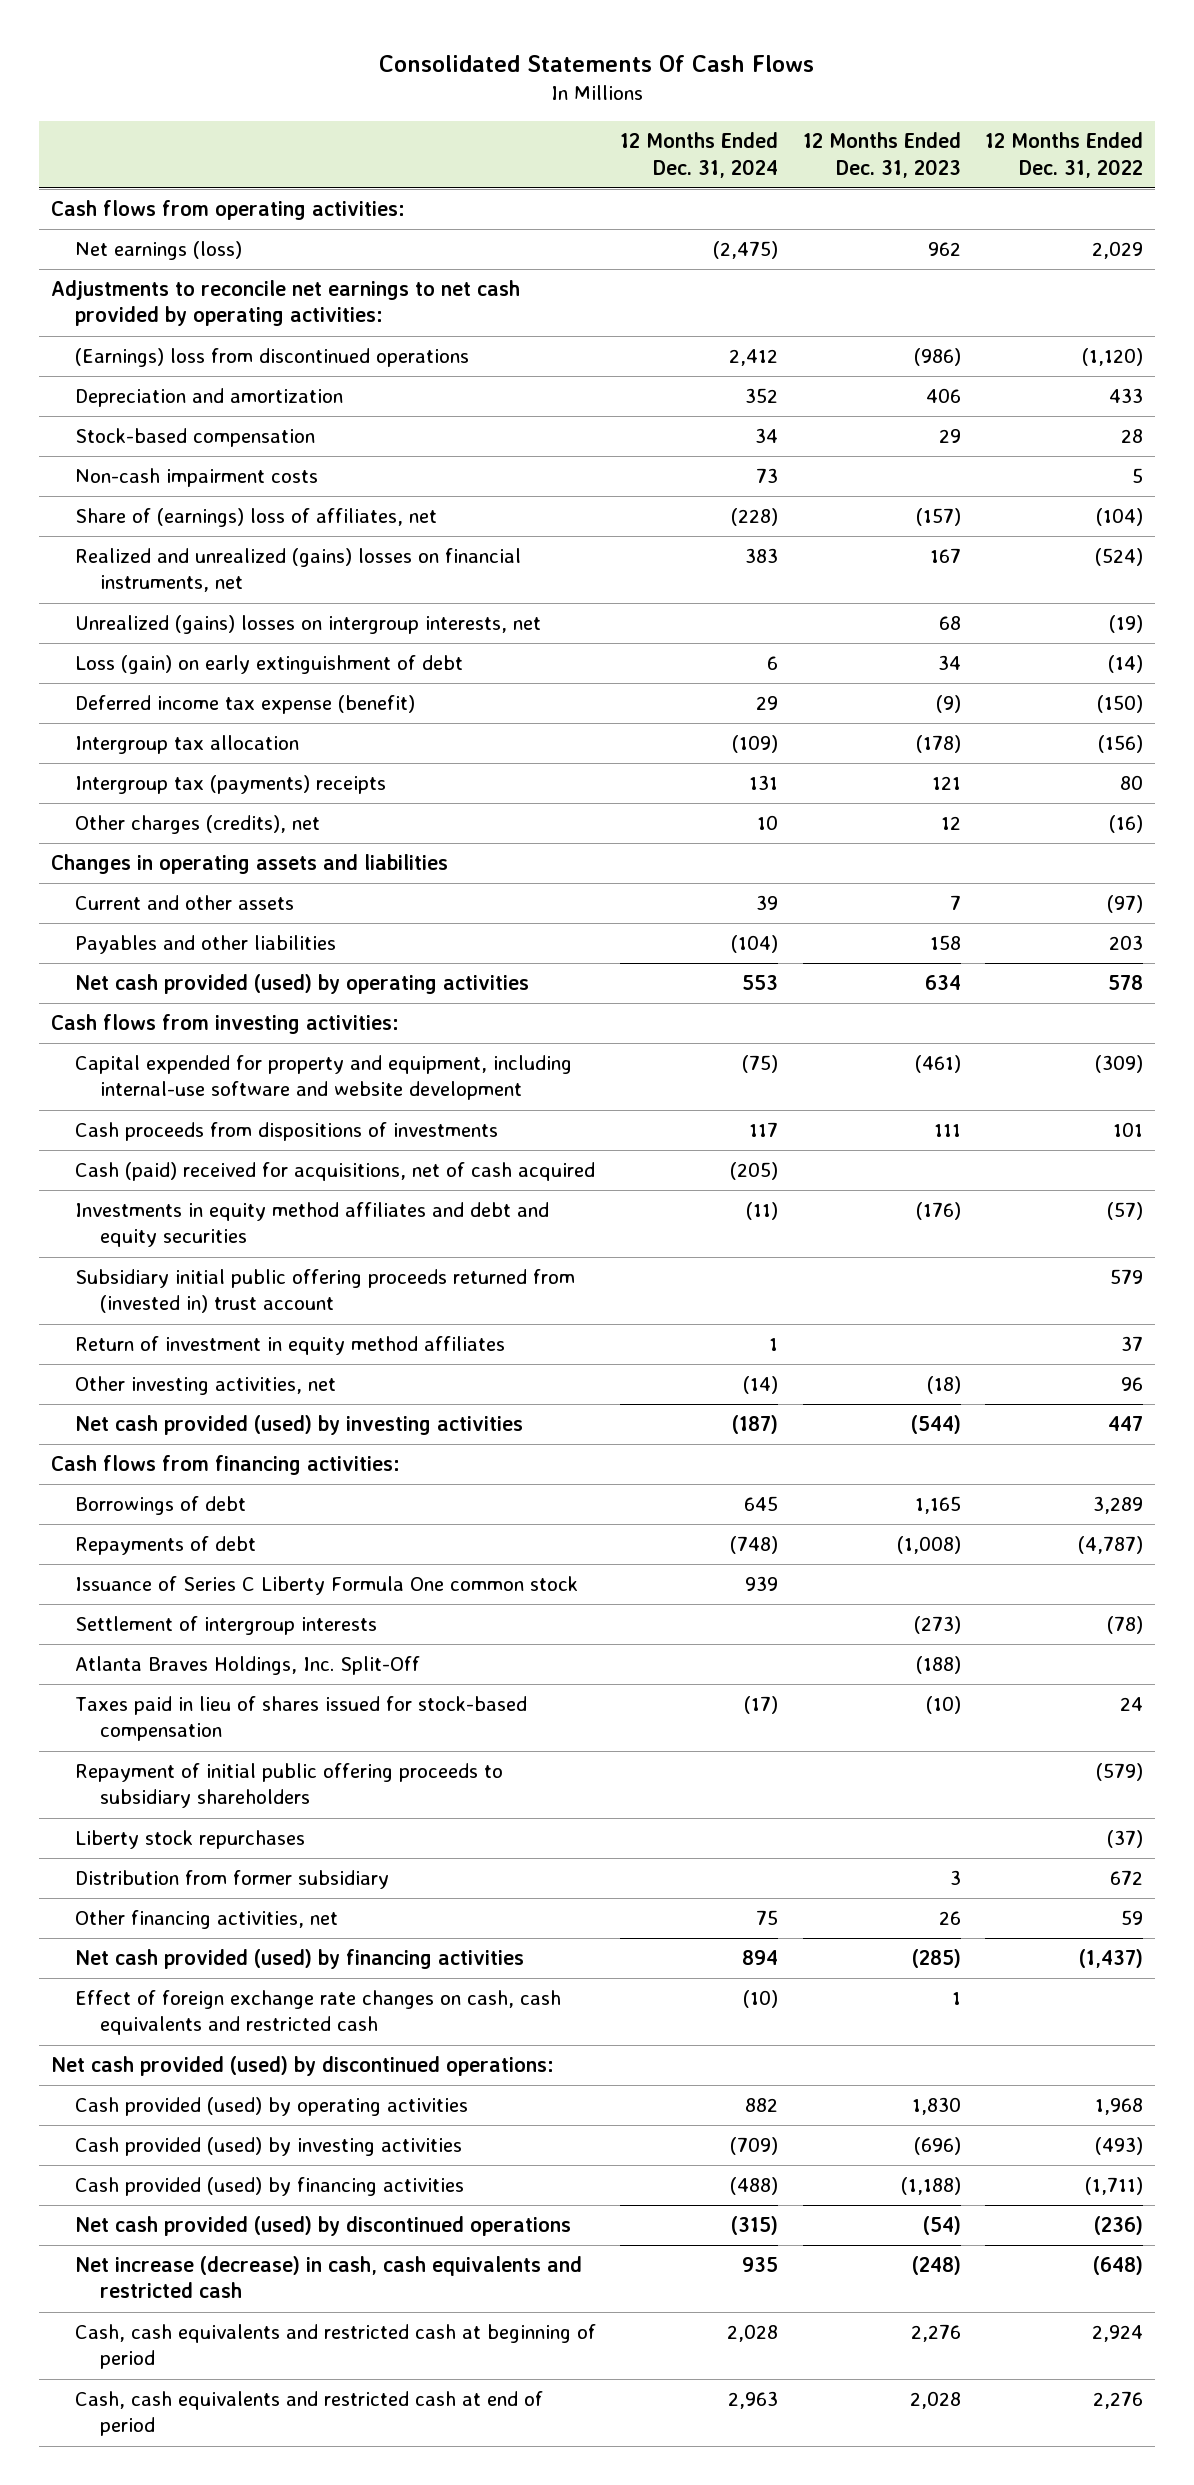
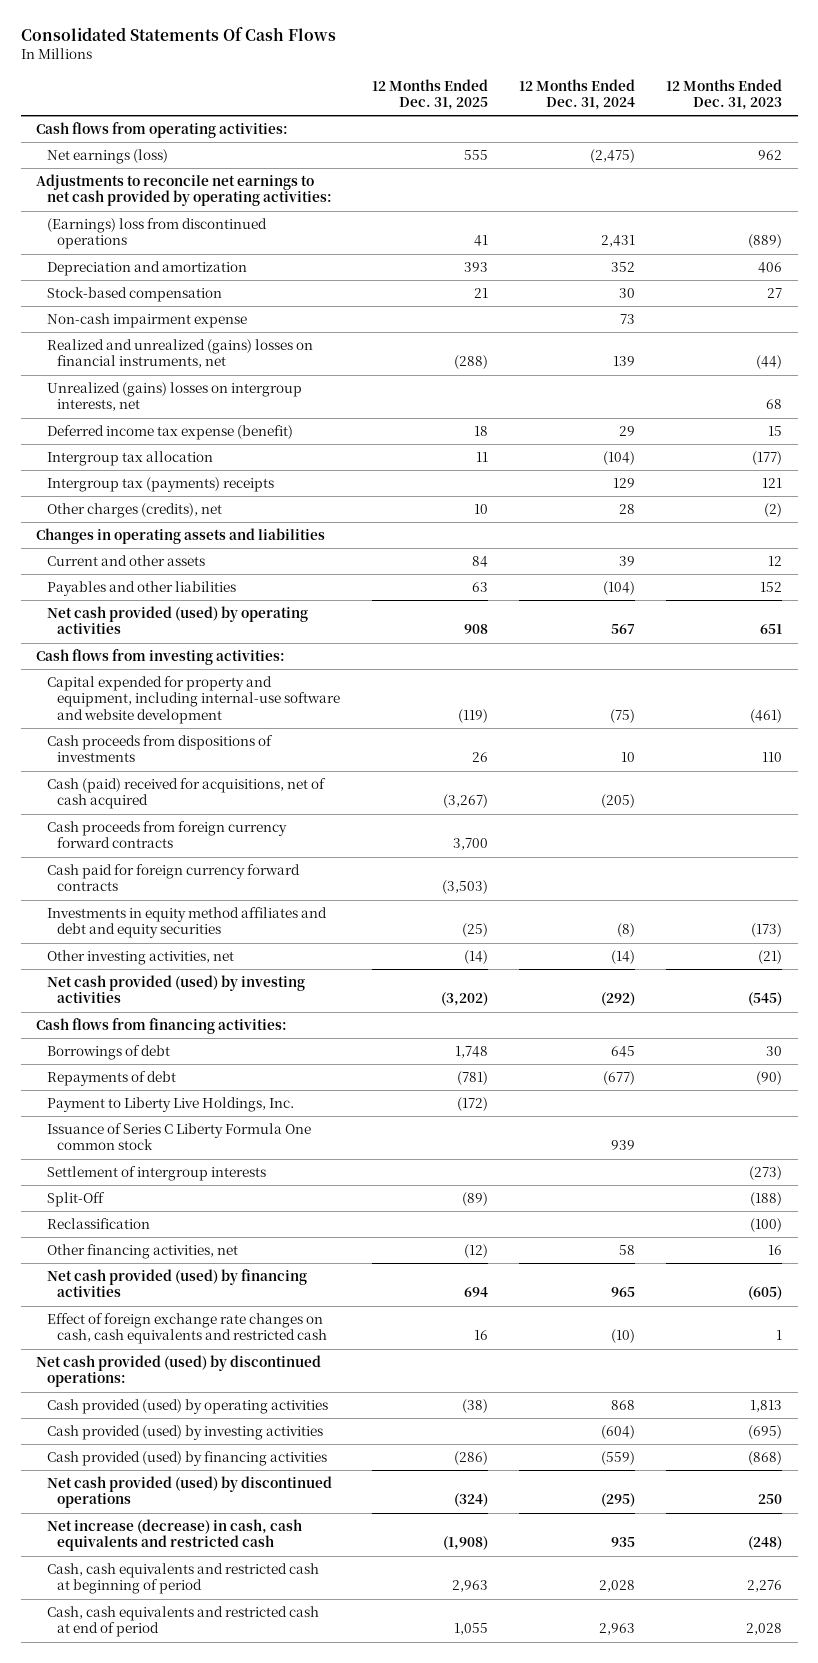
[984,132,1143,178] 12 Months Ended Dec. 31, 2022 -> none
none -> [371,78,488,110] 12 Months Ended Dec. 31, 2025
[729,349,779,367] 2,412 -> [600,235,635,248] 2,431
[913,348,961,367] (986) -> [748,234,783,249] (889)
[75,508,438,528] Share of (earnings) loss of affiliates, net -> none
[755,428,779,444] 34 -> [618,288,635,299] 30
[938,429,961,444] 29 -> [767,288,783,299] 27
[75,468,319,488] Non-cash impairment costs -> [46,313,247,329] Non-cash impairment expense
[745,548,779,564] 383 -> [612,356,635,367] 139
[929,548,961,564] 167 -> [756,355,783,370] (44)
[75,655,464,675] Loss (gain) on early extinguishment of debt -> none
[935,695,961,714] (9) -> [768,426,783,437] 15
[732,735,779,754] (109) -> [602,451,635,466] (104)
[915,735,961,754] (178) -> [752,451,783,466] (177)
[749,775,779,791] 131 -> [612,478,635,489] 129
[757,815,779,831] 10 -> [618,504,635,515] 28
[940,816,961,831] 12 -> [764,503,783,518] (2)
[949,895,961,911] 7 -> [768,556,783,567] 12
[929,935,961,951] 158 -> [760,582,783,593] 152
[742,975,779,991] 553 -> [610,624,635,635] 567
[924,975,961,991] 634 -> [760,624,783,635] 651
[749,1122,779,1138] 117 -> [620,752,635,763] 10
[933,1124,961,1138] 111 -> [762,752,783,763] 110
[75,1269,576,1314] Subsidiary initial public offering proceeds returned from (invested in) trust account -> none
[75,1336,506,1356] Return of investment in equity method affiliates -> none
none -> [46,821,287,849] Cash proceeds from foreign currency forward contracts
none -> [46,864,300,892] Cash paid for foreign currency forward contracts
[746,1202,779,1221] (11) -> [616,923,635,938] (8)
[915,1202,961,1221] (176) -> [751,923,783,938] (173)
[926,1376,961,1395] (18) -> [758,950,783,965] (21)
[732,1415,779,1435] (187) -> [600,992,635,1007] (292)
[910,1415,961,1435] (544) -> [748,992,783,1007] (545)
[914,1496,961,1515] 1,165 -> [766,1046,783,1057] 30
[730,1536,779,1555] (748) -> [602,1071,635,1086] (677)
[896,1536,961,1555] (1,008) -> [756,1071,783,1086] (90)
none -> [46,1097,294,1113] Payment to Liberty Live Holdings, Inc.
[75,1696,528,1742] Taxes paid in lieu of shares issued for stock-based compensation -> none
[75,1763,504,1809] Repayment of initial public offering proceeds to subsidiary shareholders -> none
[75,1830,306,1850] Liberty stock repurchases -> none
[75,1870,390,1890] Distribution from former subsidiary -> none
[75,1656,421,1676] Atlanta Braves Holdings, Inc. Split-Off -> [46,1192,105,1208] Split-Off
none -> [46,1218,150,1230] Reclassification
[756,1910,779,1926] 75 -> [618,1245,635,1256] 58
[938,1911,961,1926] 26 -> [768,1245,783,1256] 16
[742,1950,779,1966] 894 -> [610,1287,635,1298] 965
[911,1949,961,1969] (285) -> [748,1286,783,1301] (605)
[745,2098,779,2113] 882 -> [610,1400,635,1411] 868
[911,2097,961,2116] 1,830 -> [750,1400,783,1413] 1,813
[730,2137,779,2156] (709) -> [600,1425,635,1440] (604)
[913,2137,961,2156] (696) -> [748,1425,783,1440] (695)
[730,2177,779,2196] (488) -> [600,1451,635,1466] (559)
[900,2177,961,2196] (1,188) -> [748,1451,783,1466] (868)
[731,2216,779,2236] (315) -> [600,1493,635,1508] (295)
[922,2216,961,2236] (54) -> [758,1494,783,1505] 250

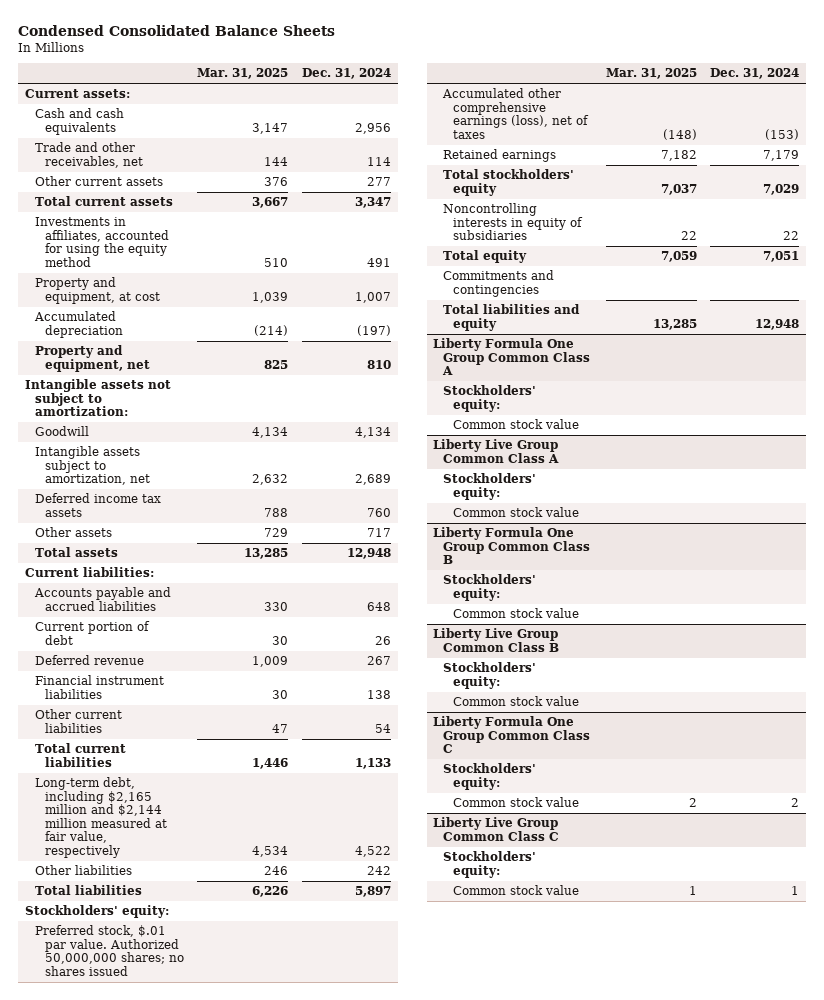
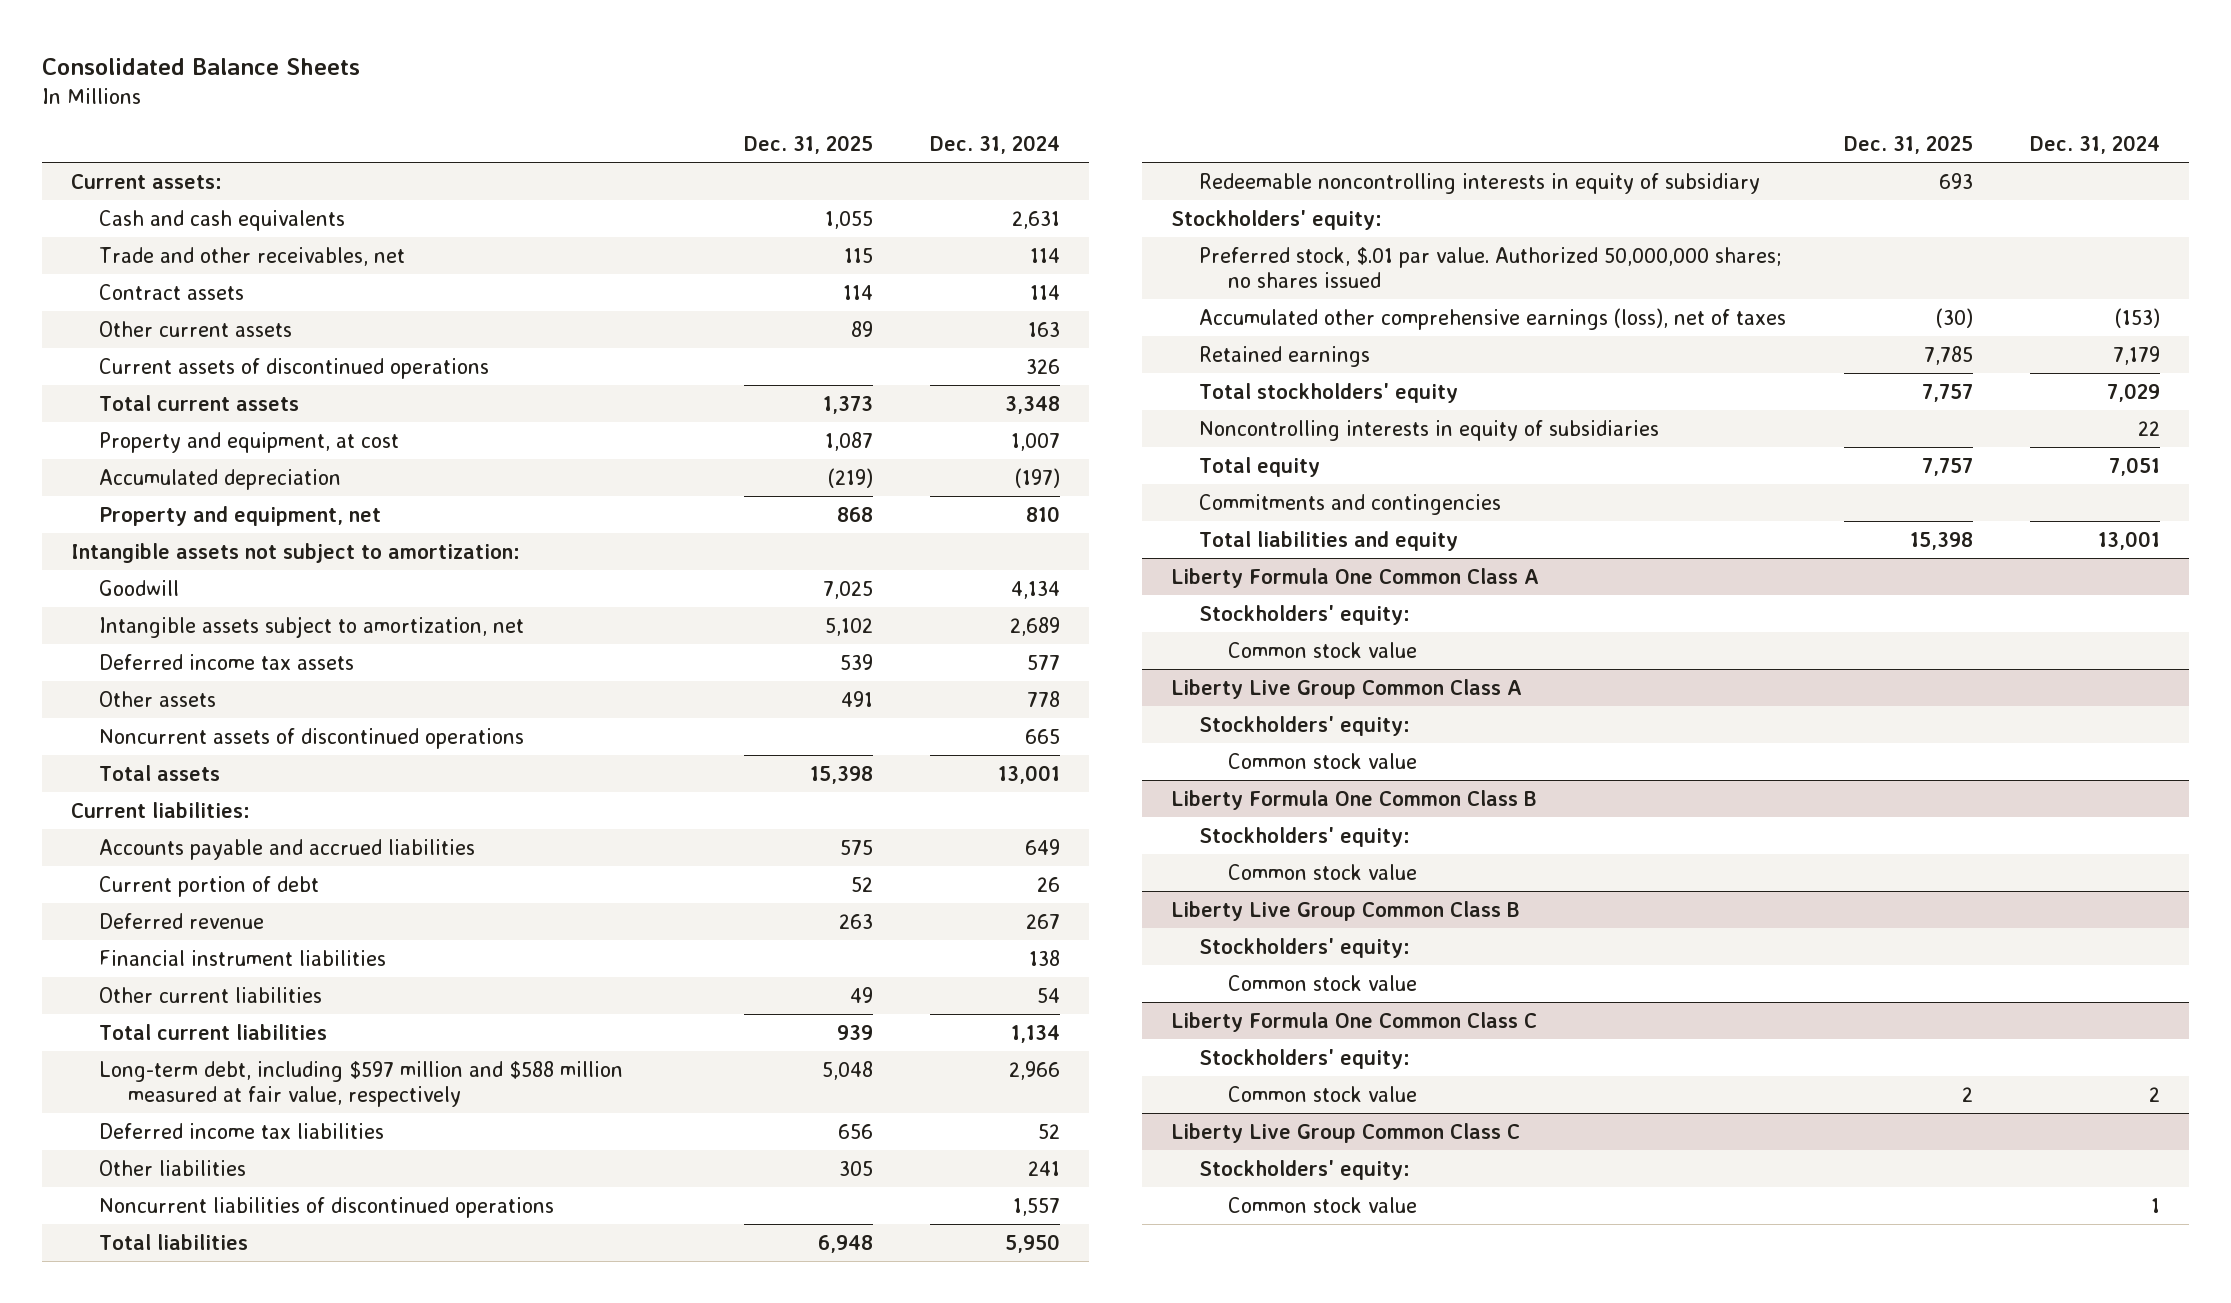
[17,24,335,36] Condensed Consolidated Balance Sheets -> [42,58,361,76] Consolidated Balance Sheets
[197,68,289,80] Mar. 31, 2025 -> none
none -> [743,135,873,155] Dec. 31, 2025
[354,122,391,134] 2,956 -> [1011,210,1060,229] 2,631
[34,217,169,267] Investments in affiliates, accounted for using the equity method -> none
none -> [99,283,245,300] Contract assets
[366,177,391,187] 277 -> [1027,321,1060,337] 163
none -> [99,357,490,379] Current assets of discontinued operations
[354,197,391,209] 3,347 -> [1004,395,1060,414] 3,348
[366,507,391,517] 760 -> [1026,654,1060,670] 577
[366,528,391,538] 717 -> [1026,690,1060,707] 778
none -> [99,727,525,749] Noncurrent assets of discontinued operations
[346,548,391,560] 12,948 -> [997,764,1060,784] 13,001
[366,601,391,611] 648 -> [1024,838,1060,855] 649
[354,757,391,769] 1,133 -> [1010,1024,1060,1043] 1,134
[34,777,167,858] Long-term debt, including $2,165 million and $2,144 million measured at fair value, respectively -> [99,1060,624,1107] Long-term debt, including $597 million and $588 million measured at fair value, respectively
[354,845,391,857] 4,522 -> [1008,1060,1060,1080] 2,966
none -> [99,1122,385,1139] Deferred income tax liabilities
[366,866,391,876] 242 -> [1027,1160,1060,1176] 241
none -> [99,1196,555,1218] Noncurrent liabilities of discontinued operations
[354,886,391,898] 5,897 -> [1004,1233,1060,1253] 5,950
none -> [1199,172,1761,194] Redeemable noncontrolling interests in equity of subsidiary
[755,318,800,330] 12,948 -> [2098,530,2161,550] 13,001
[433,338,591,376] Liberty Formula One Group Common Class A -> [1170,567,1539,588] Liberty Formula One Common Class A
[433,527,591,565] Liberty Formula One Group Common Class B -> [1170,789,1537,810] Liberty Formula One Common Class B
[433,716,591,754] Liberty Formula One Group Common Class C -> [1170,1011,1537,1032] Liberty Formula One Common Class C

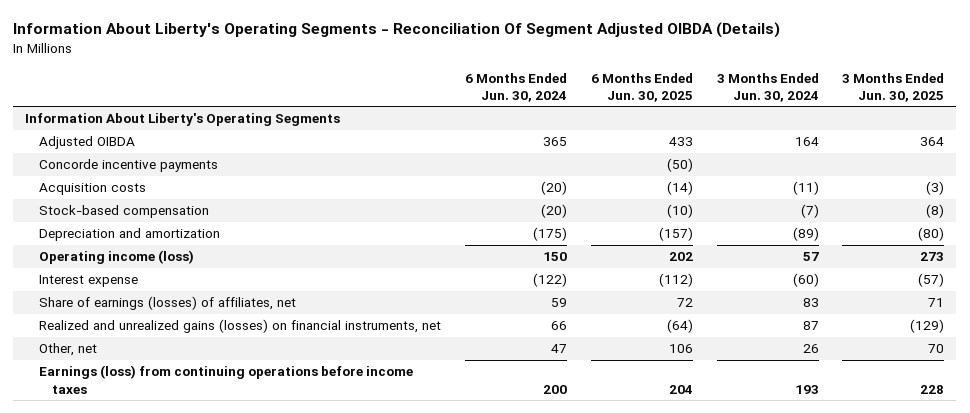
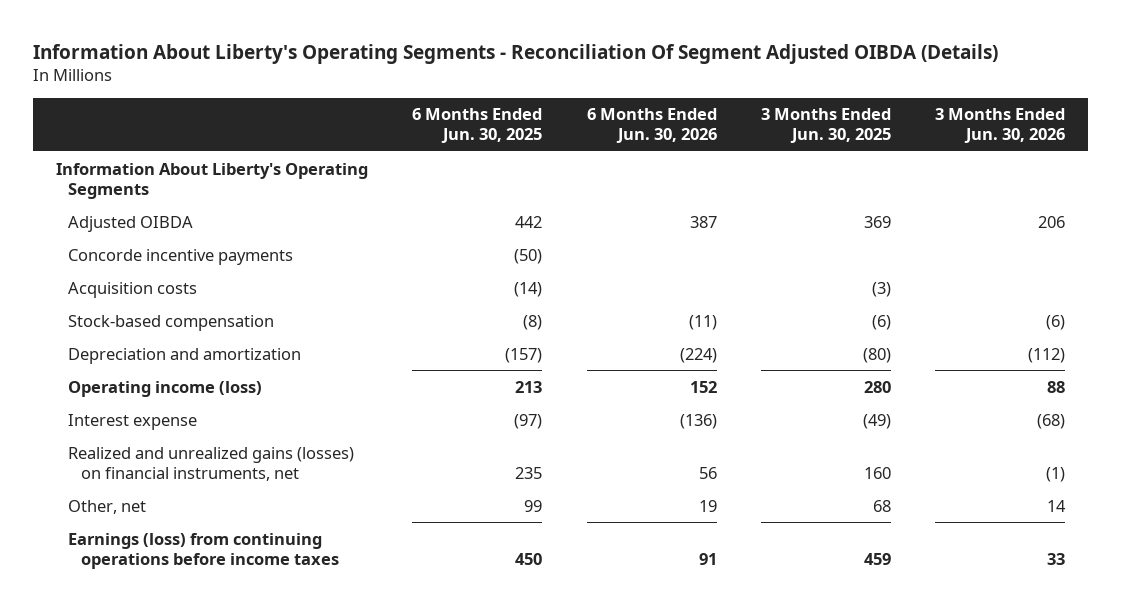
[464,72,567,102] 6 Months Ended Jun. 30, 2024 -> none
[716,72,819,102] 3 Months Ended Jun. 30, 2024 -> none
none -> [586,108,717,144] 6 Months Ended Jun. 30, 2026
none -> [935,108,1066,144] 3 Months Ended Jun. 30, 2026
[668,137,693,147] 433 -> [515,215,543,228] 442
[920,137,945,147] 364 -> [864,215,892,228] 369
[666,204,693,219] (10) -> [523,314,543,330] (8)
[926,204,945,219] (8) -> [872,314,892,330] (6)
[38,296,296,311] Share of earnings (losses) of affiliates, net -> none
[668,252,693,262] 202 -> [515,380,543,393] 213
[920,252,945,262] 273 -> [864,380,892,393] 280
[658,273,693,288] (112) -> [514,413,543,429] (97)
[918,273,945,288] (57) -> [863,413,892,429] (49)
[666,319,693,334] (64) -> [515,466,543,479] 235
[910,319,945,334] (129) -> [864,466,892,479] 160
[668,344,693,354] 106 -> [524,499,543,512] 99
[928,344,945,354] 70 -> [873,499,892,512] 68
[668,384,693,394] 204 -> [515,552,543,565] 450
[920,384,945,394] 228 -> [864,552,892,565] 459

